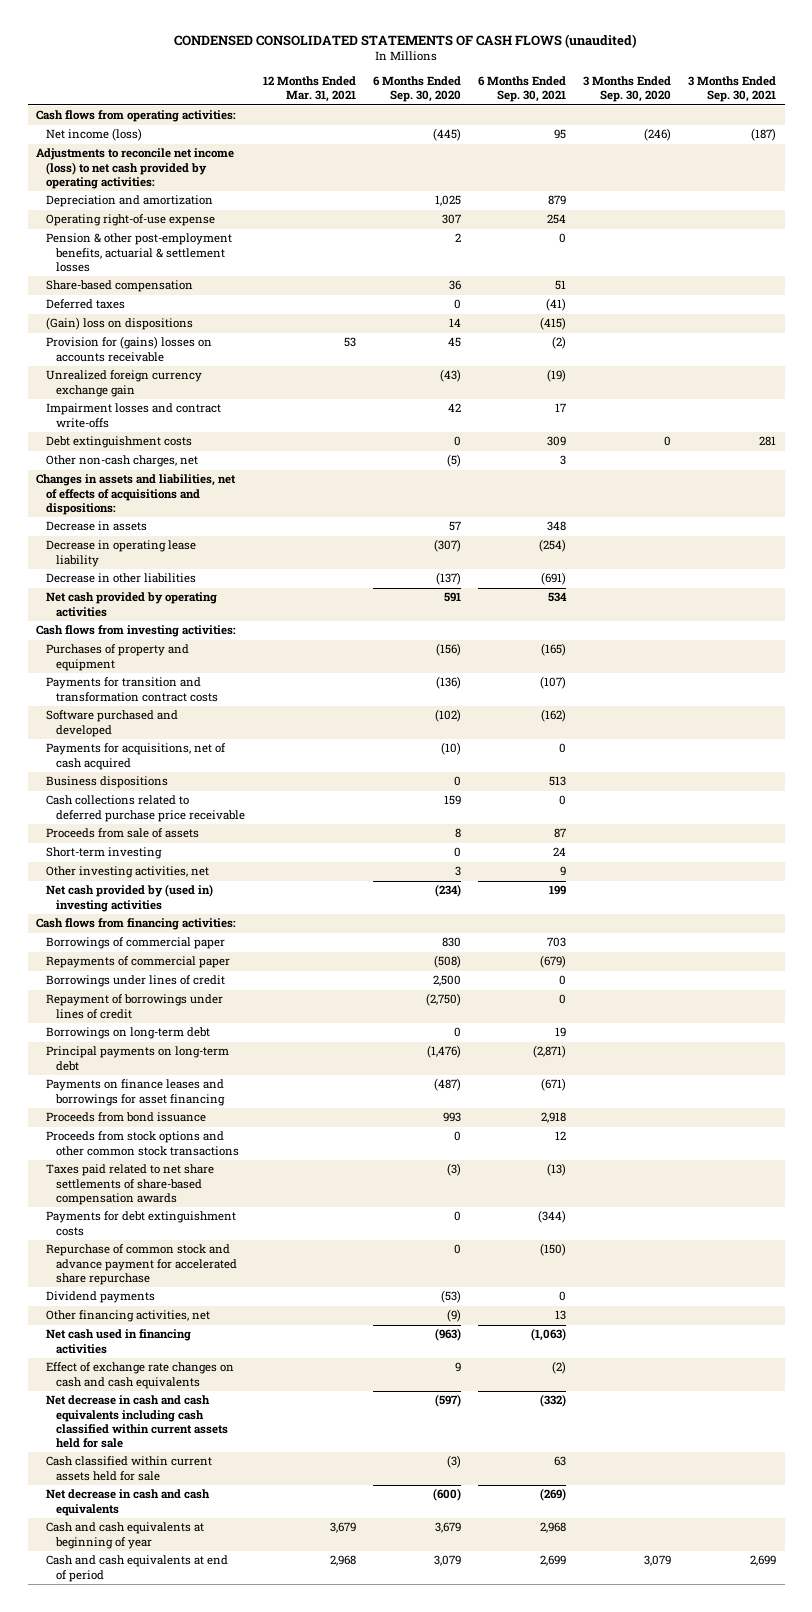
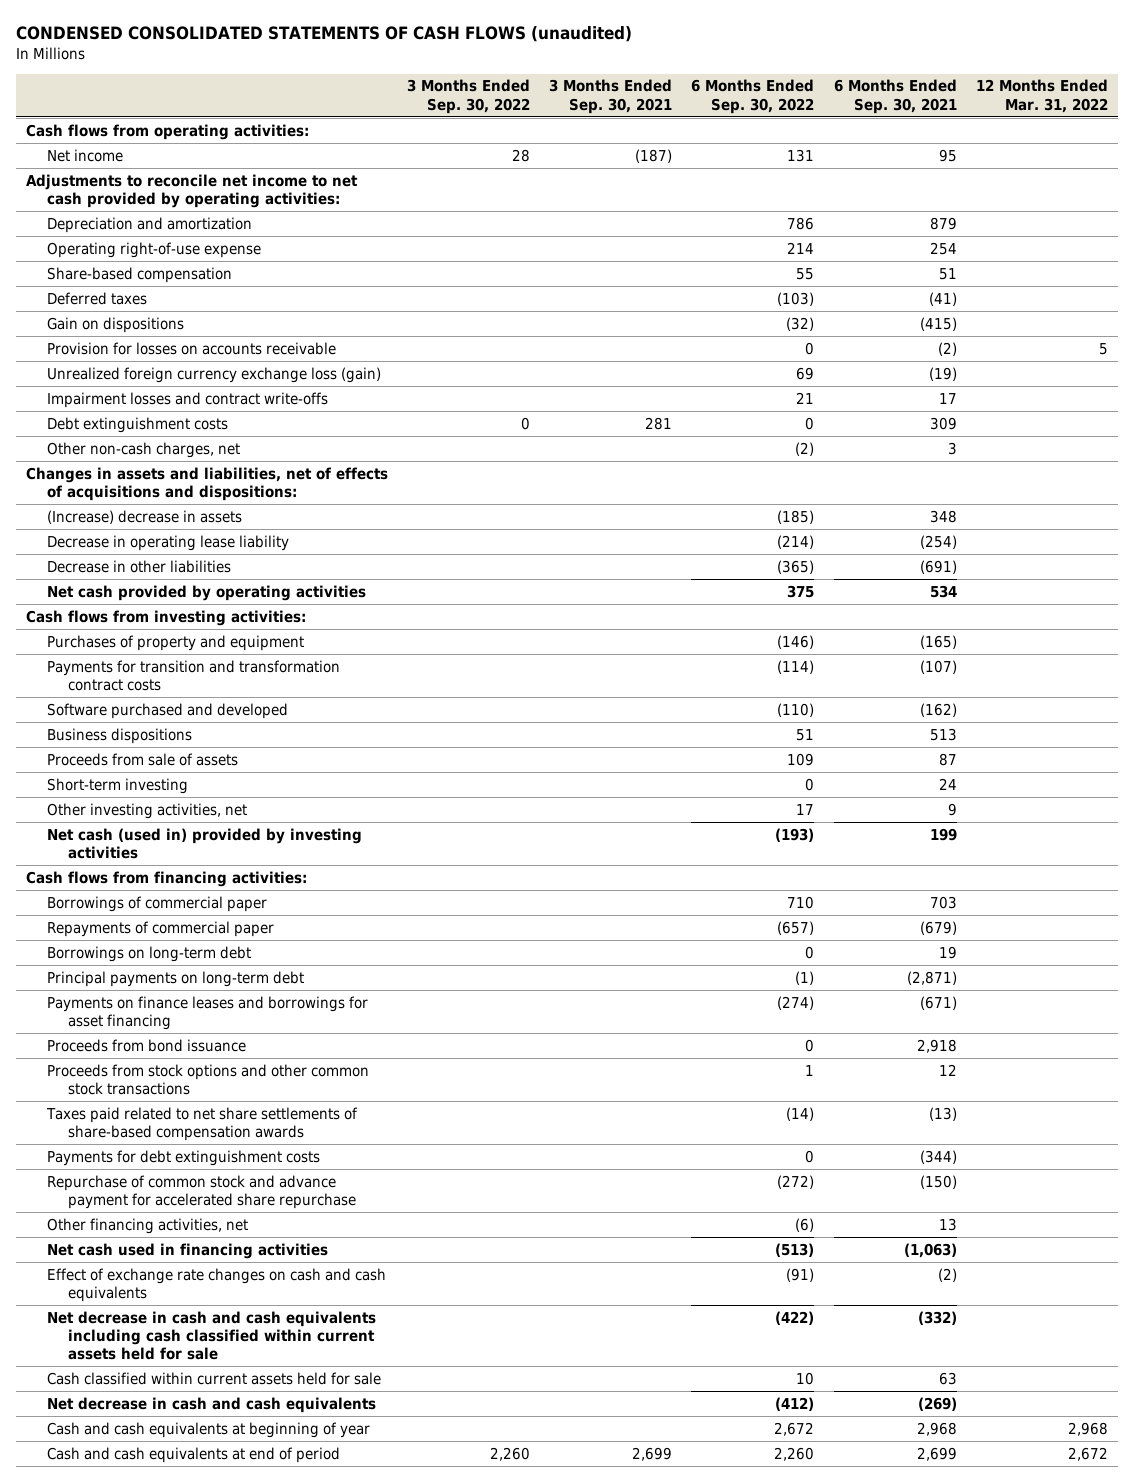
[262,76,356,103] 12 Months Ended Mar. 31, 2021 -> none
[372,76,461,103] 6 Months Ended Sep. 30, 2020 -> none
[583,76,672,103] 3 Months Ended Sep. 30, 2020 -> none
none -> [406,79,530,114] 3 Months Ended Sep. 30, 2022
none -> [691,79,815,114] 6 Months Ended Sep. 30, 2022
none -> [975,79,1108,113] 12 Months Ended Mar. 31, 2022
[46,128,143,142] Net income (loss) -> [46,148,123,162] Net income
[36,148,235,189] Adjustments to reconcile net income (loss) to net cash provided by operating activities: -> [25,173,358,208] Adjustments to reconcile net income to net cash provided by operating activities:
[46,233,233,272] Pension & other post-employment benefits, actuarial & settlement losses -> none
[46,317,194,331] (Gain) loss on dispositions -> [46,316,184,333] Gain on dispositions
[46,336,213,362] Provision for (gains) losses on accounts receivable -> [46,341,336,355] Provision for losses on accounts receivable
[46,370,203,397] Unrealized foreign currency exchange gain -> [46,366,381,383] Unrealized foreign currency exchange loss (gain)
[46,521,148,532] Decrease in assets -> [46,509,242,524] (Increase) decrease in assets
[46,743,227,770] Payments for acquisitions, net of cash acquired -> none
[46,795,246,822] Cash collections related to deferred purchase price receivable -> none
[46,884,214,912] Net cash provided by (used in) investing activities -> [46,827,362,859] Net cash (used in) provided by investing activities
[46,975,226,988] Borrowings under lines of credit -> none
[46,994,224,1019] Repayment of borrowings under lines of credit -> none
[46,1291,156,1304] Dividend payments -> none

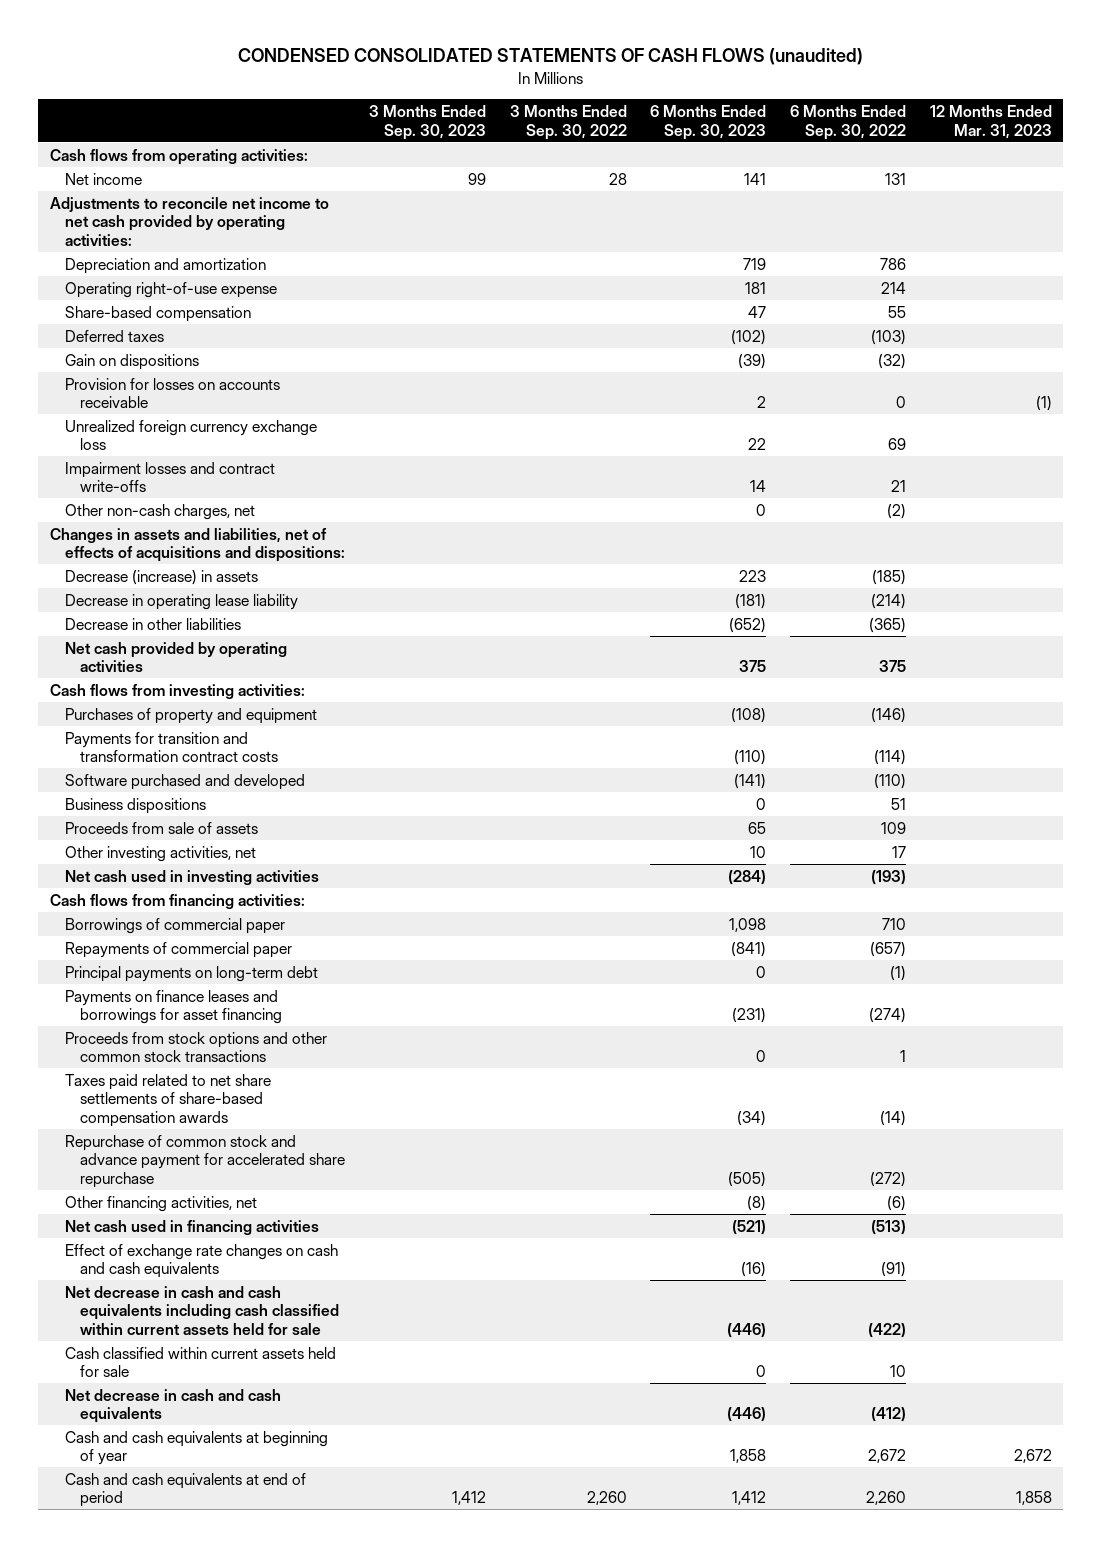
[549,79,673,114] 3 Months Ended Sep. 30, 2021 -> none
[833,79,957,114] 6 Months Ended Sep. 30, 2021 -> none
[975,79,1108,113] 12 Months Ended Mar. 31, 2022 -> none
none -> [368,105,486,140] 3 Months Ended Sep. 30, 2023
none -> [650,105,767,140] 6 Months Ended Sep. 30, 2023
none -> [929,105,1052,139] 12 Months Ended Mar. 31, 2023
[46,366,381,383] Unrealized foreign currency exchange loss (gain) -> [65,419,318,451] Unrealized foreign currency exchange loss
[46,416,228,433] Debt extinguishment costs -> none
[46,509,242,524] (Increase) decrease in assets -> [65,569,259,585] Decrease (increase) in assets
[46,777,188,794] Short-term investing -> none
[46,827,362,859] Net cash (used in) provided by investing activities -> [65,869,320,885] Net cash used in investing activities
[46,945,251,962] Borrowings on long-term debt -> none
[46,1038,246,1052] Proceeds from bond issuance -> none
[46,1149,320,1166] Payments for debt extinguishment costs -> none

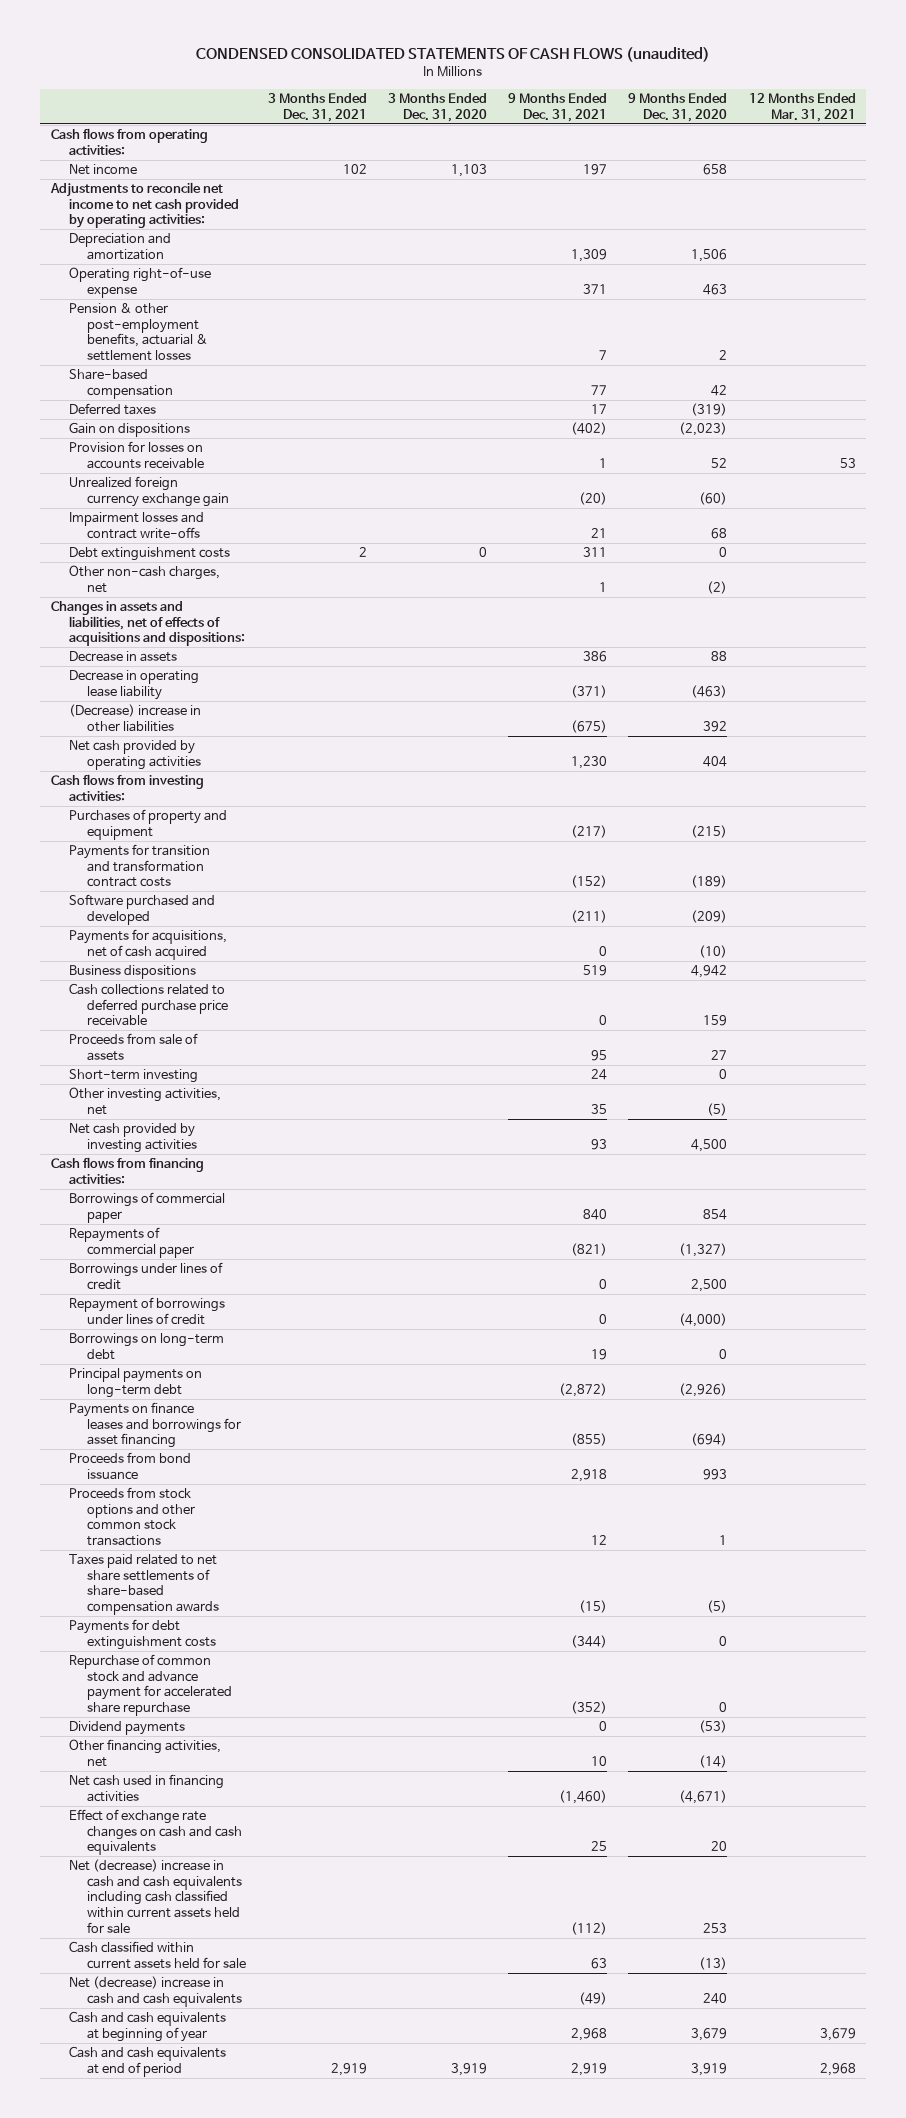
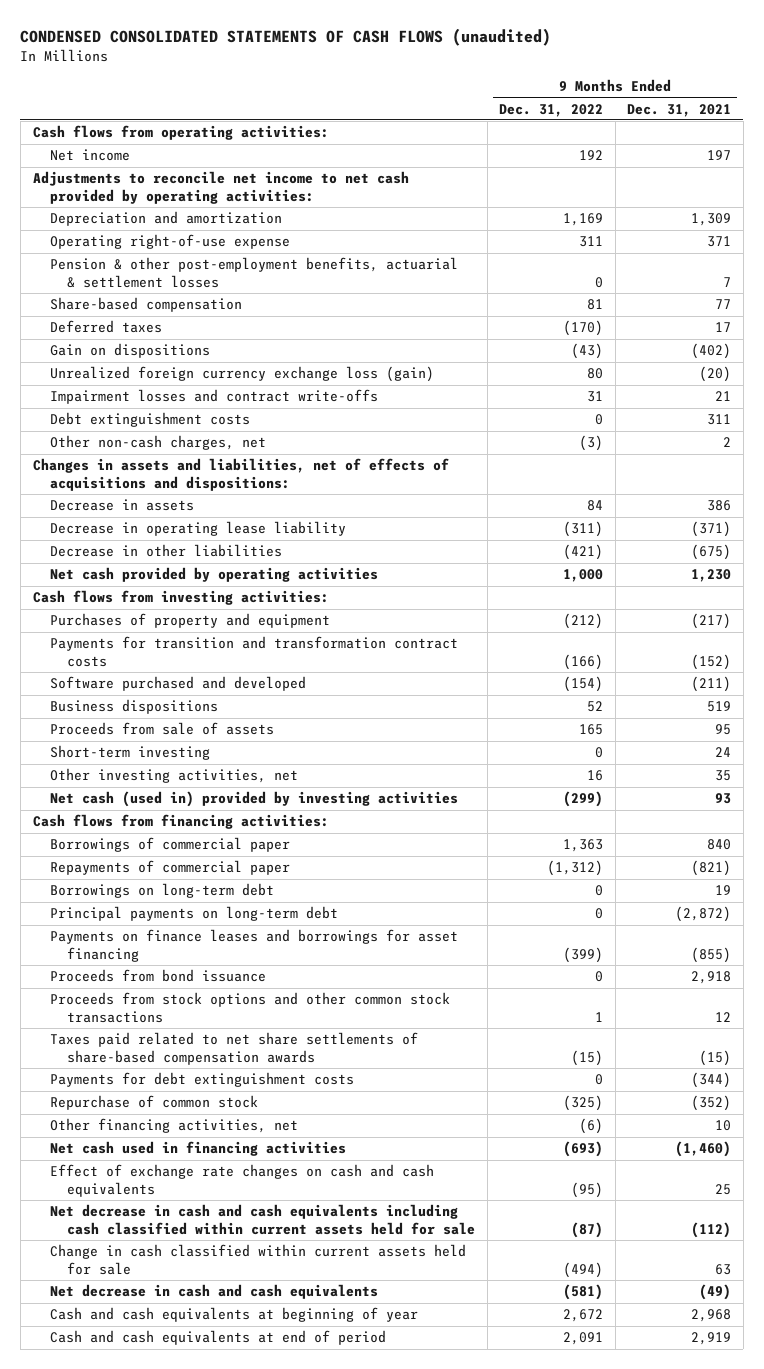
[267,92,367,122] 3 Months Ended Dec. 31, 2021 -> none
[387,92,487,122] 3 Months Ended Dec. 31, 2020 -> none
[628,92,728,122] 9 Months Ended Dec. 31, 2020 -> none
[748,92,856,122] 12 Months Ended Mar. 31, 2021 -> none
none -> [499,103,604,117] Dec. 31, 2022
[68,440,205,469] Provision for losses on accounts receivable -> none
[68,475,230,507] Unrealized foreign currency exchange gain -> [49,366,434,383] Unrealized foreign currency exchange loss (gain)
[599,581,608,592] 1 -> [723,437,732,448] 2
[68,703,201,732] (Decrease) increase in other liabilities -> [49,544,282,558] Decrease in other liabilities
[68,928,227,960] Payments for acquisitions, net of cash acquired -> none
[68,982,229,1027] Cash collections related to deferred purchase price receivable -> none
[68,1122,198,1153] Net cash provided by investing activities -> [49,791,458,808] Net cash (used in) provided by investing activities
[68,1261,223,1290] Borrowings under lines of credit -> none
[68,1296,225,1325] Repayment of borrowings under lines of credit -> none
[68,1720,185,1735] Dividend payments -> none
[68,1653,233,1717] Repurchase of common stock and advance payment for accelerated share repurchase -> [49,1095,258,1111] Repurchase of common stock
[68,1858,243,1935] Net (decrease) increase in cash and cash equivalents including cash classified within current assets held for sale -> [49,1204,476,1235] Net decrease in cash and cash equivalents including cash classified within current assets held for sale
[68,1940,247,1969] Cash classified within current assets held for sale -> [49,1244,466,1275] Change in cash classified within current assets held for sale
[68,1975,243,2007] Net (decrease) increase in cash and cash equivalents -> [49,1284,378,1300] Net decrease in cash and cash equivalents

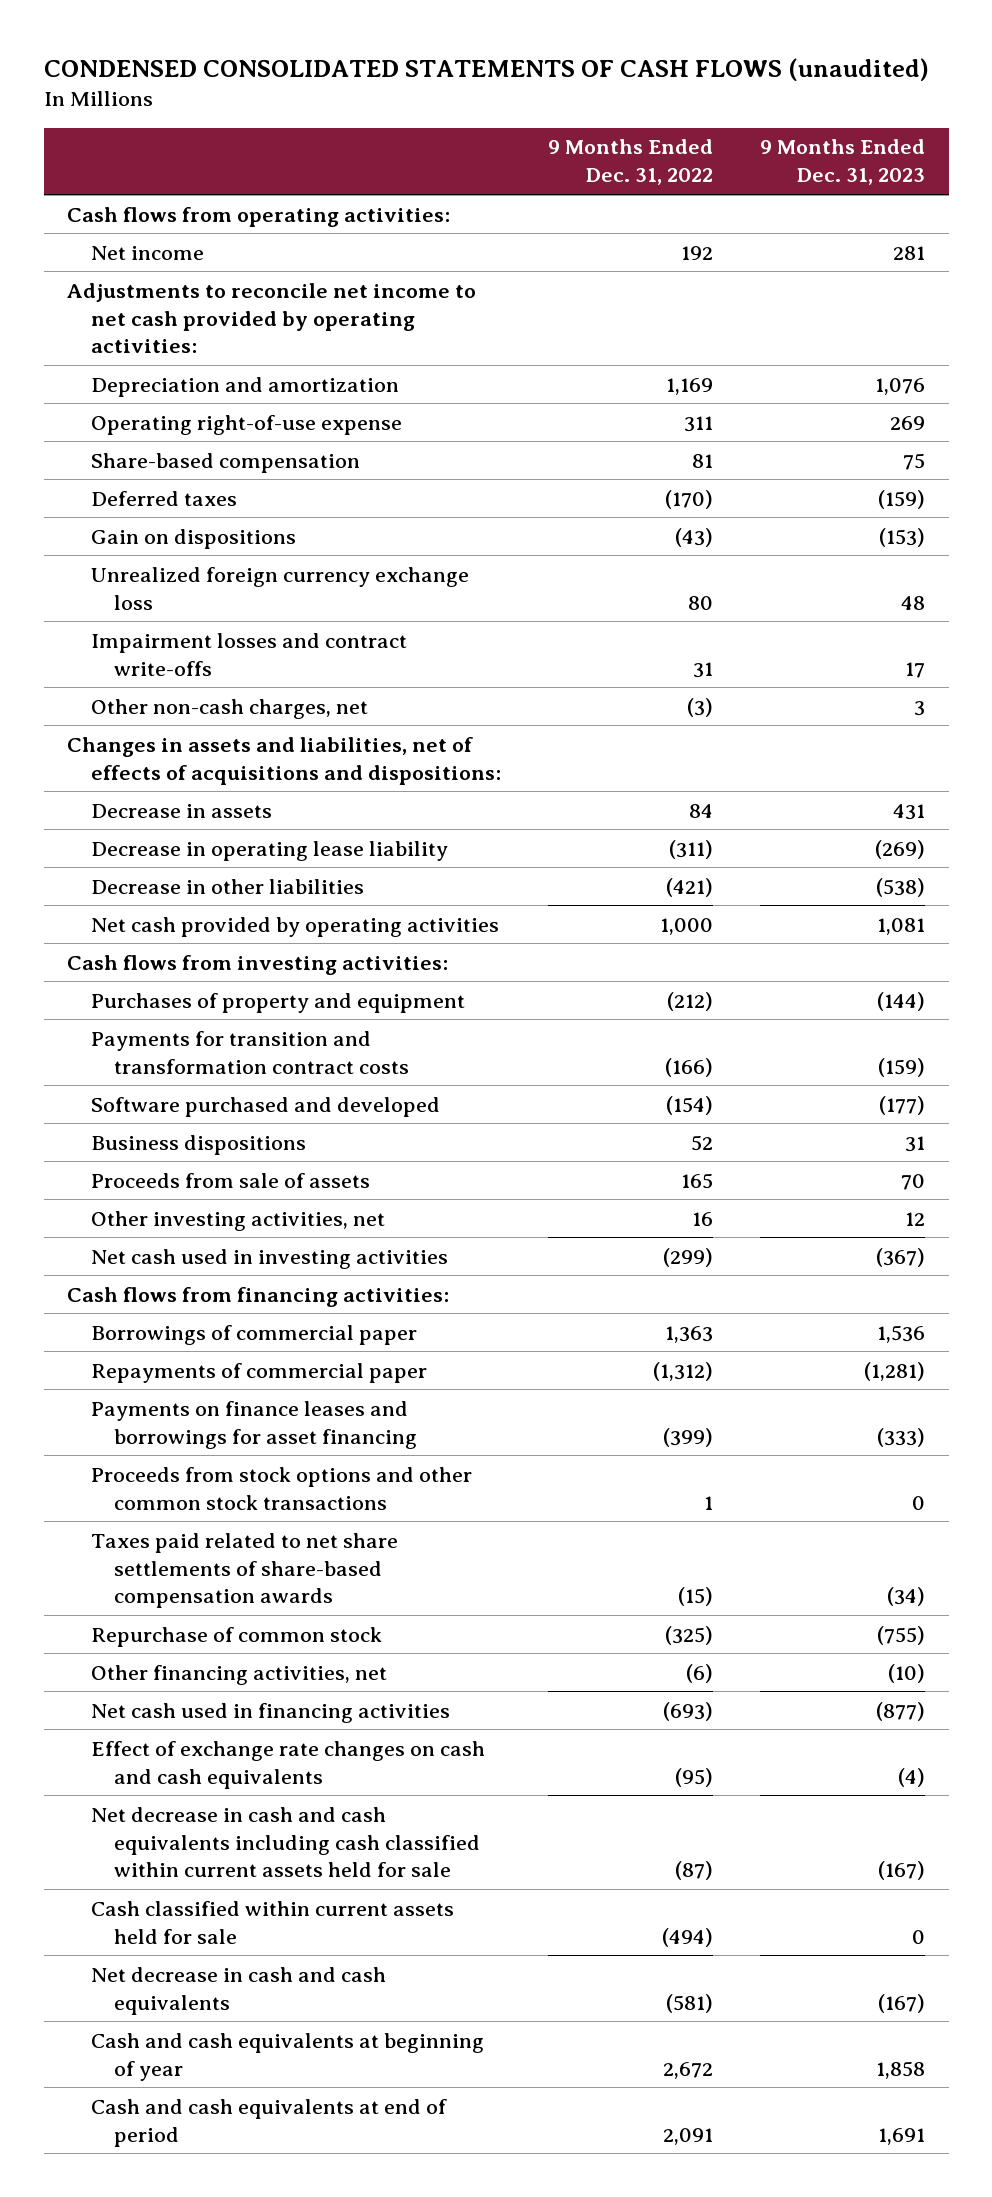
[627,103,732,117] Dec. 31, 2021 -> none
none -> [760,139,926,186] 9 Months Ended Dec. 31, 2023
[49,257,458,288] Pension & other post-employment benefits, actuarial & settlement losses -> none
[49,366,434,383] Unrealized foreign currency exchange loss (gain) -> [90,566,469,610] Unrealized foreign currency exchange loss
[49,412,250,428] Debt extinguishment costs -> none
[49,745,210,761] Short-term investing -> none
[49,791,458,808] Net cash (used in) provided by investing activities -> [90,1248,448,1269] Net cash used in investing activities
[49,883,274,899] Borrowings on long-term debt -> none
[49,906,338,922] Principal payments on long-term debt -> none
[49,969,266,983] Proceeds from bond issuance -> none
[49,1072,354,1088] Payments for debt extinguishment costs -> none
[49,1244,466,1275] Change in cash classified within current assets held for sale -> [90,1900,454,1944] Cash classified within current assets held for sale

